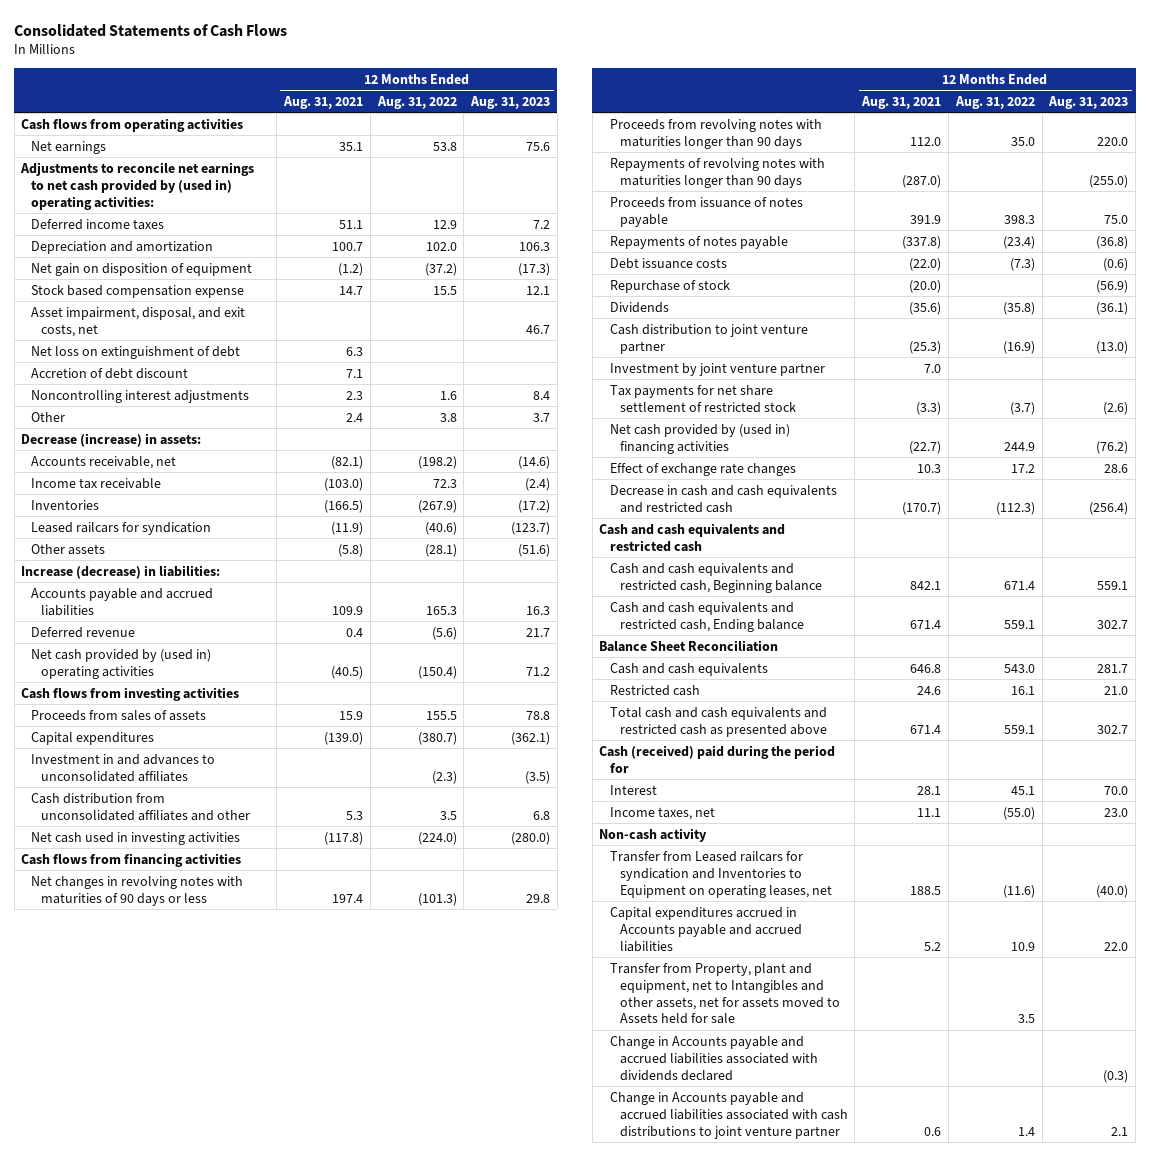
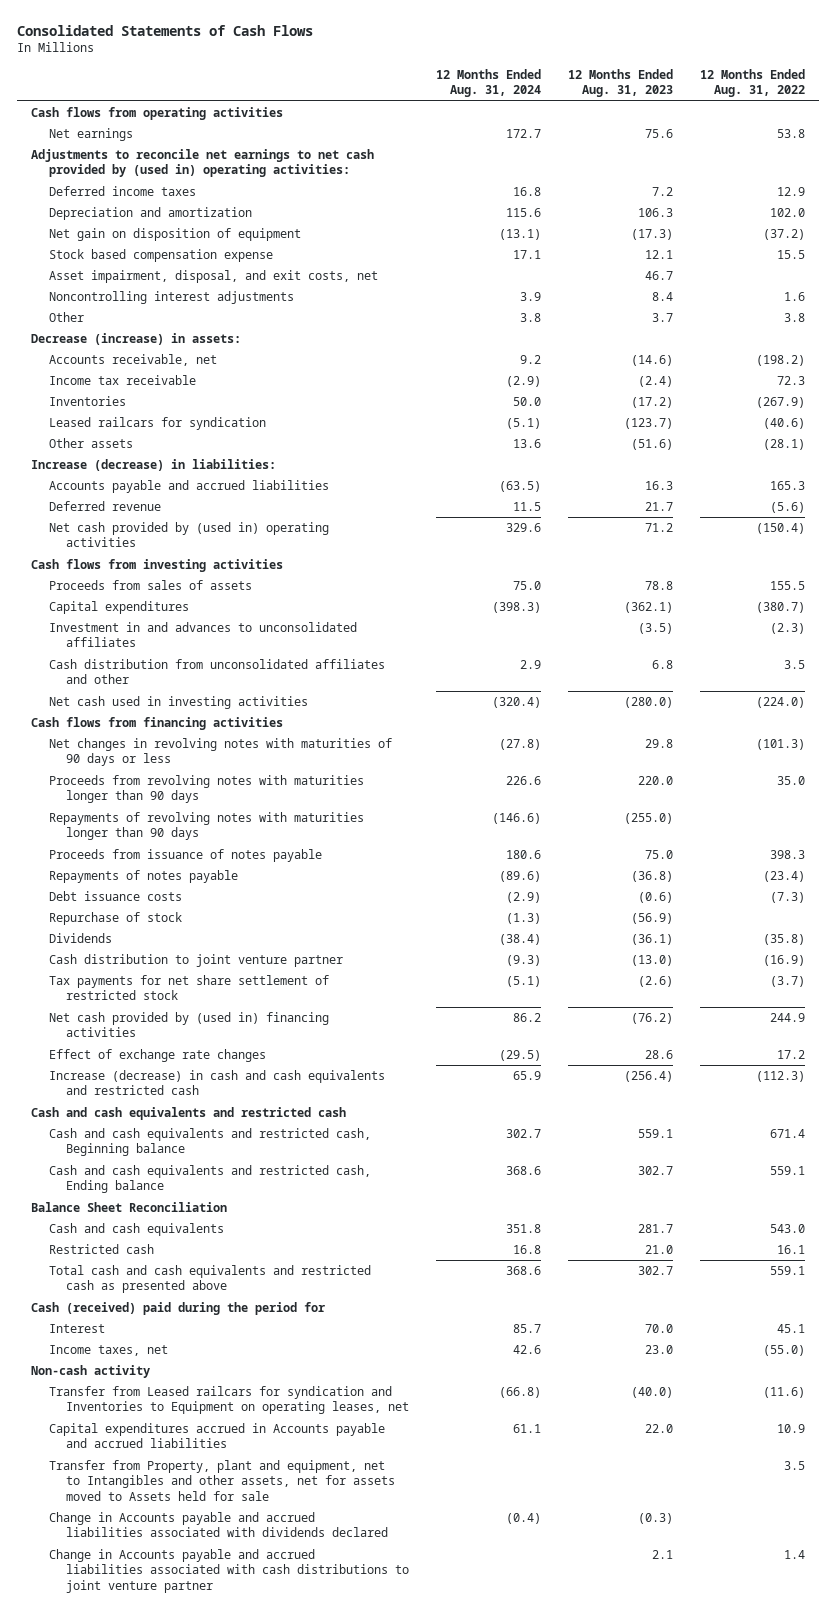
[283,96,364,110] Aug. 31, 2021 -> none
none -> [436,69,542,98] 12 Months Ended Aug. 31, 2024
[31,345,241,359] Net loss on extinguishment of debt -> none
[31,367,189,379] Accretion of debt discount -> none
[609,362,825,376] Investment by joint venture partner -> none
[609,484,837,513] Decrease in cash and cash equivalents and restricted cash -> [48,1070,385,1096] Increase (decrease) in cash and cash equivalents and restricted cash

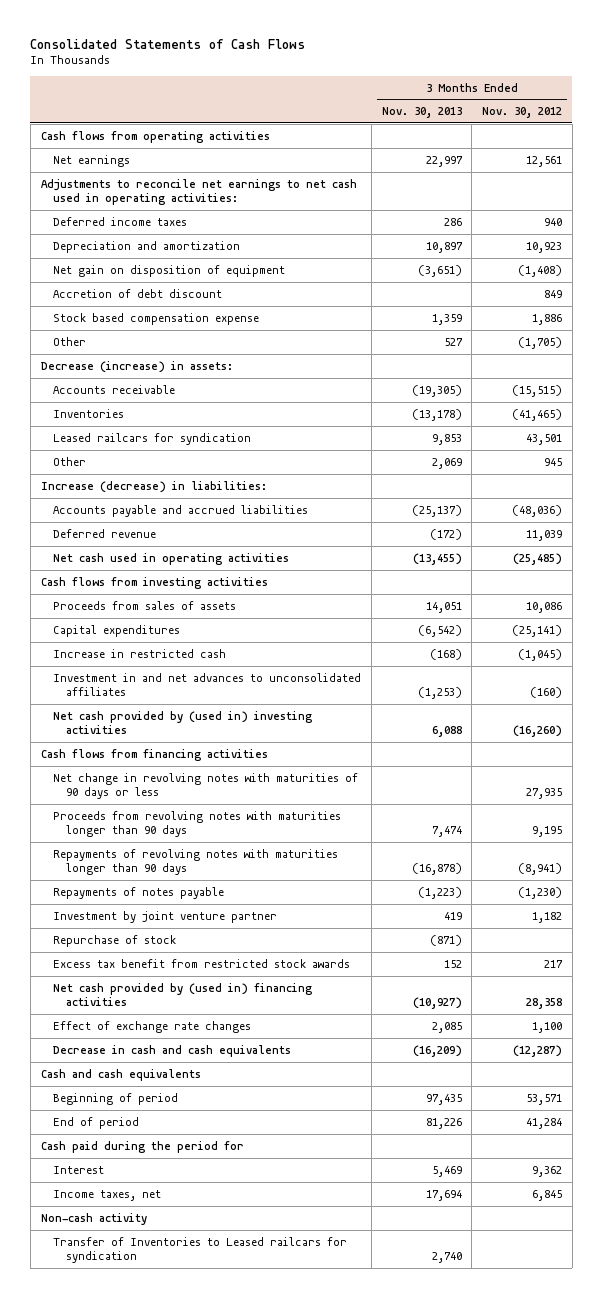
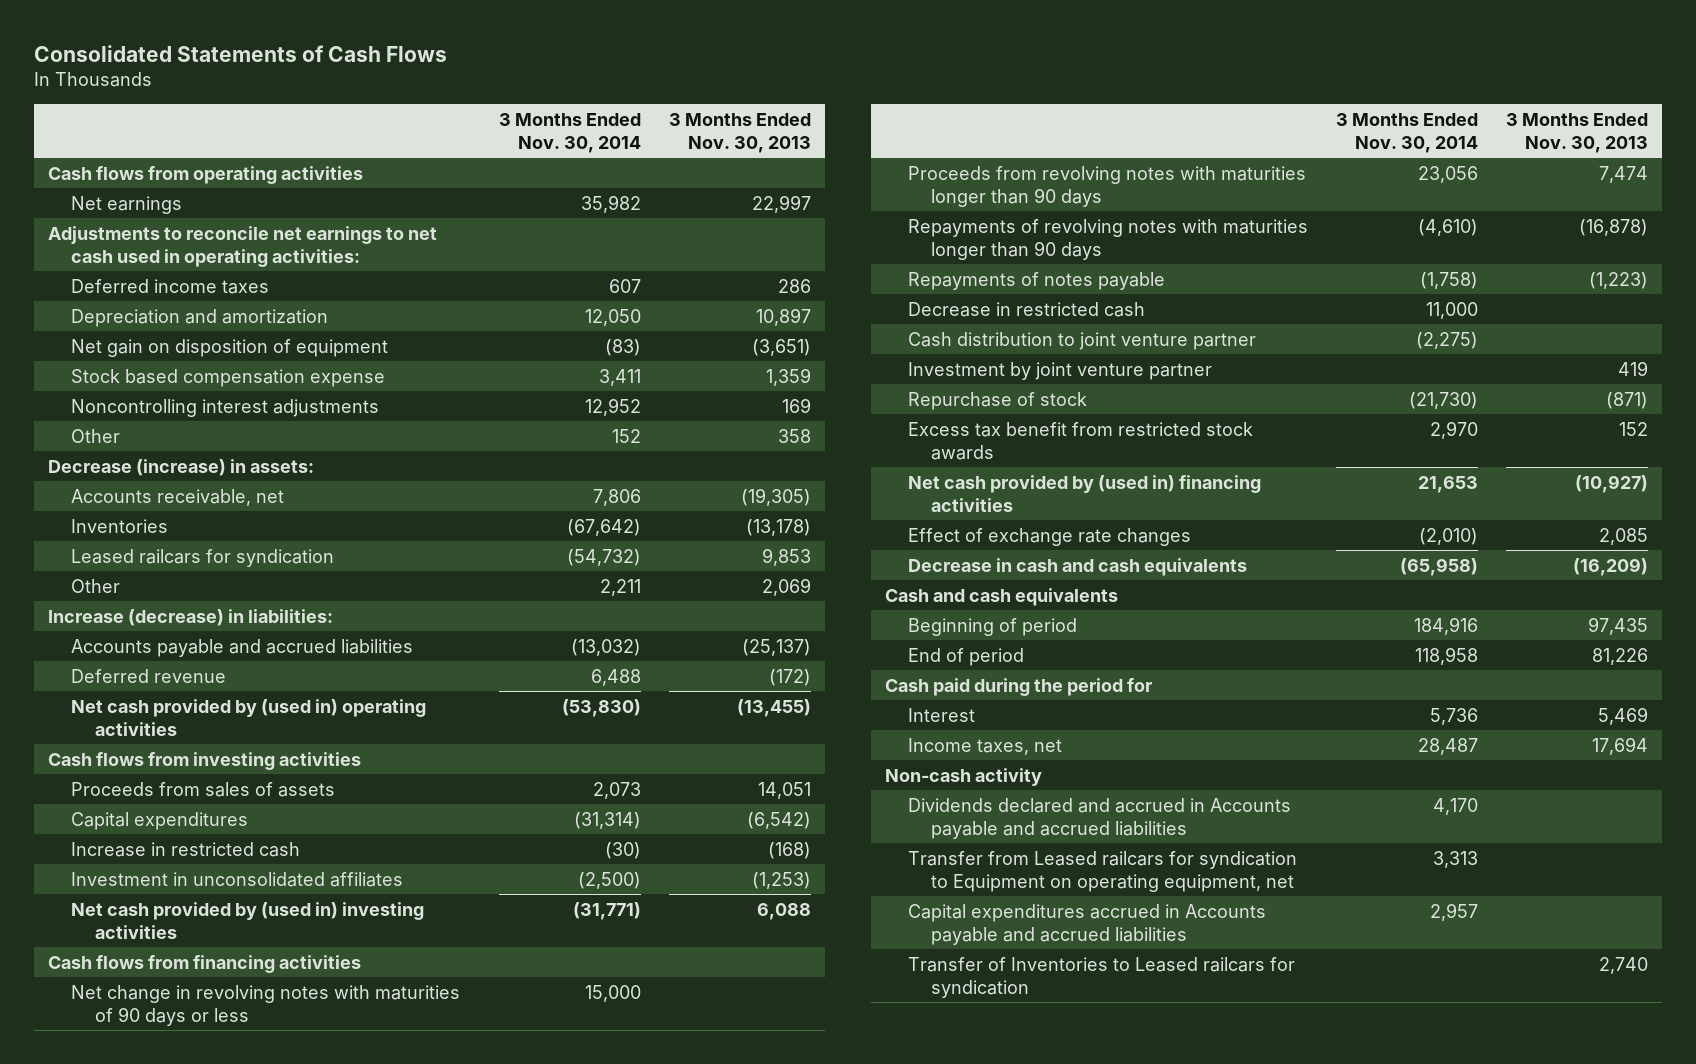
[482,107,563,119] Nov. 30, 2012 -> none
none -> [499,112,642,153] 3 Months Ended Nov. 30, 2014
[53,288,223,298] Accretion of debt discount -> none
none -> [71,398,380,417] Noncontrolling interest adjustments
[443,337,463,346] 527 -> [778,428,812,443] 358
[53,384,176,394] Accounts receivable -> [71,488,285,506] Accounts receivable, net
[53,552,290,565] Net cash used in operating activities -> [71,698,427,736] Net cash provided by (used in) operating activities
[53,672,362,697] Investment in and net advances to unconsolidated affiliates -> [71,871,404,887] Investment in unconsolidated affiliates
none -> [908,301,1146,317] Decrease in restricted cash
none -> [908,331,1257,350] Cash distribution to joint venture partner
none -> [908,797,1292,839] Dividends declared and accrued in Accounts payable and accrued liabilities
none -> [908,850,1298,892] Transfer from Leased railcars for syndication to Equipment on operating equipment, net
none -> [908,903,1267,945] Capital expenditures accrued in Accounts payable and accrued liabilities

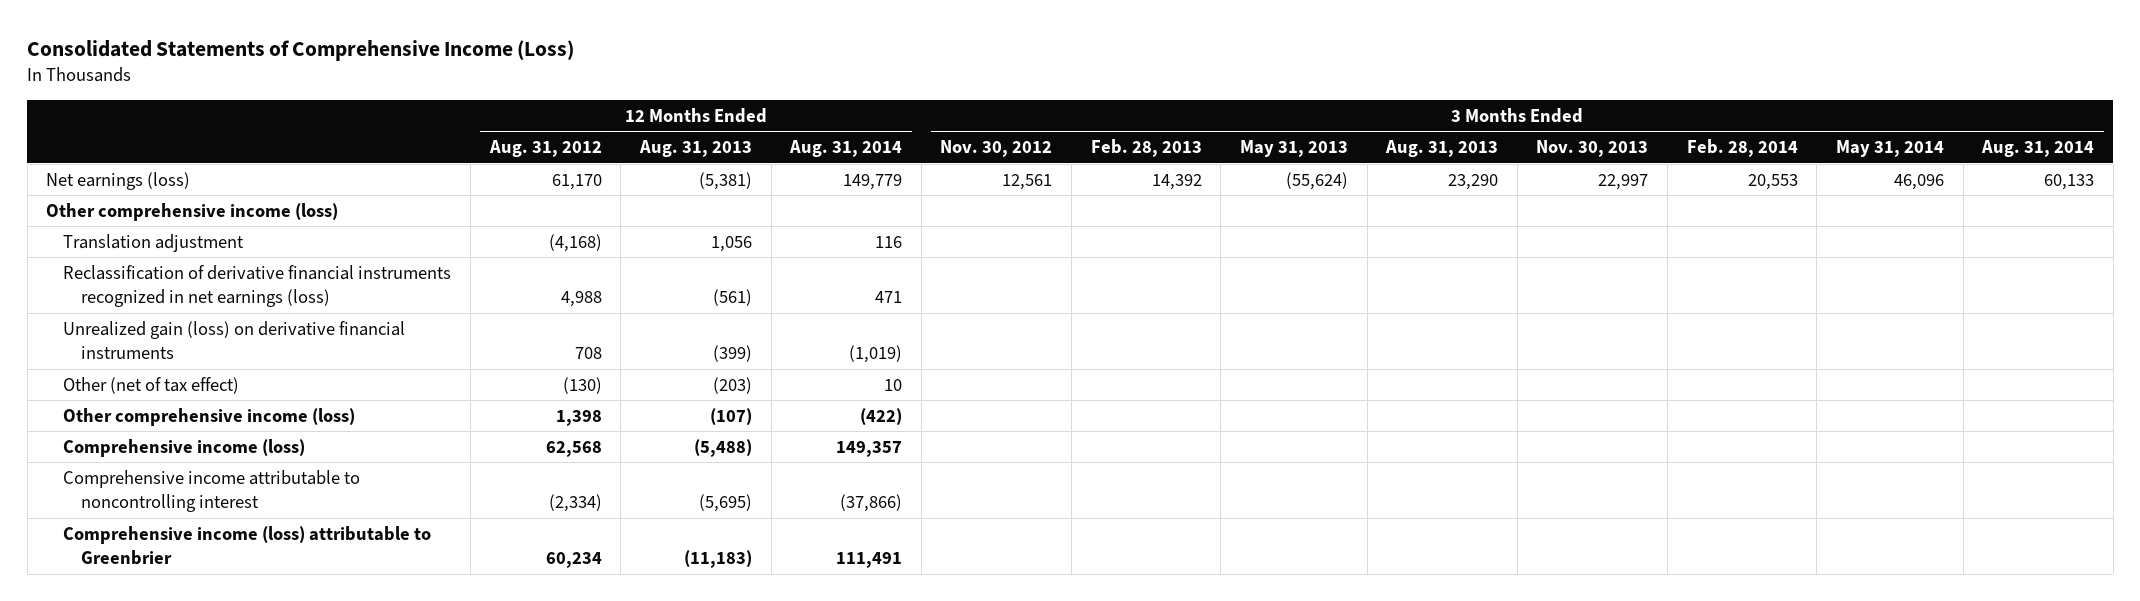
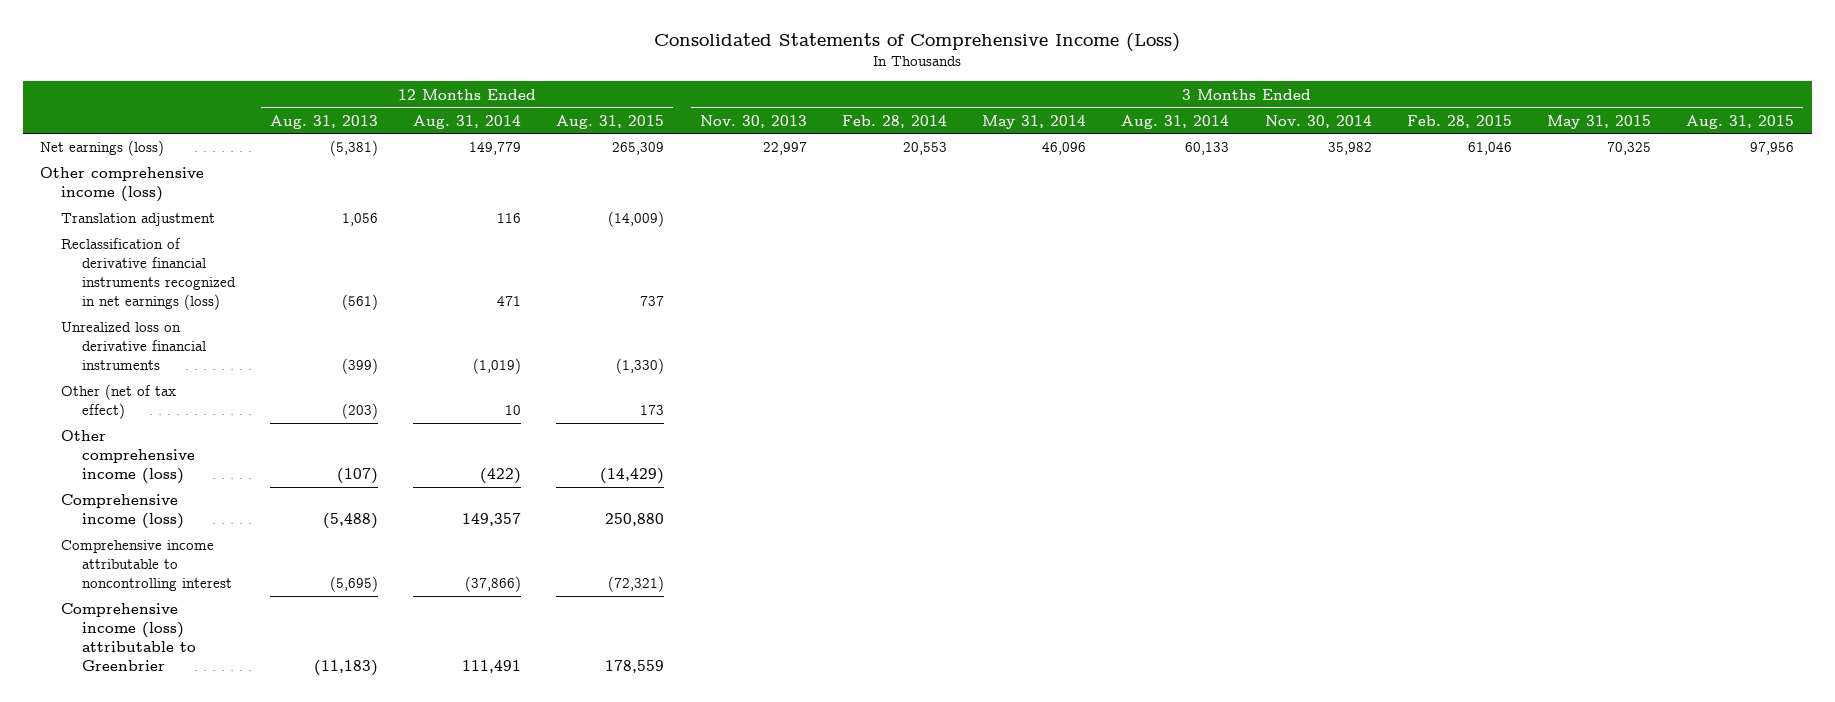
[488,140,602,158] Aug. 31, 2012 -> none
[940,140,1053,158] Nov. 30, 2012 -> none
[1090,139,1202,158] Feb. 28, 2013 -> none
[1239,140,1348,158] May 31, 2013 -> none
[1385,140,1499,158] Aug. 31, 2013 -> none
none -> [556,114,665,129] Aug. 31, 2015
none -> [1264,114,1372,128] Nov. 30, 2014
none -> [1406,114,1512,128] Feb. 28, 2015
none -> [1547,114,1652,129] May 31, 2015
none -> [1686,114,1795,129] Aug. 31, 2015
[63,320,406,359] Unrealized gain (loss) on derivative financial instruments -> [61,322,206,371] Unrealized loss on derivative financial instruments

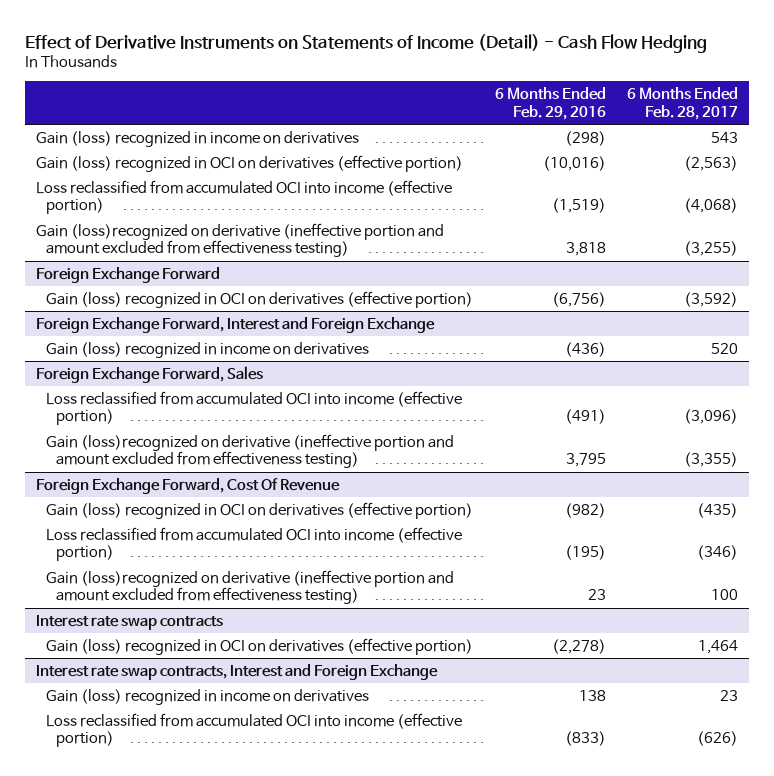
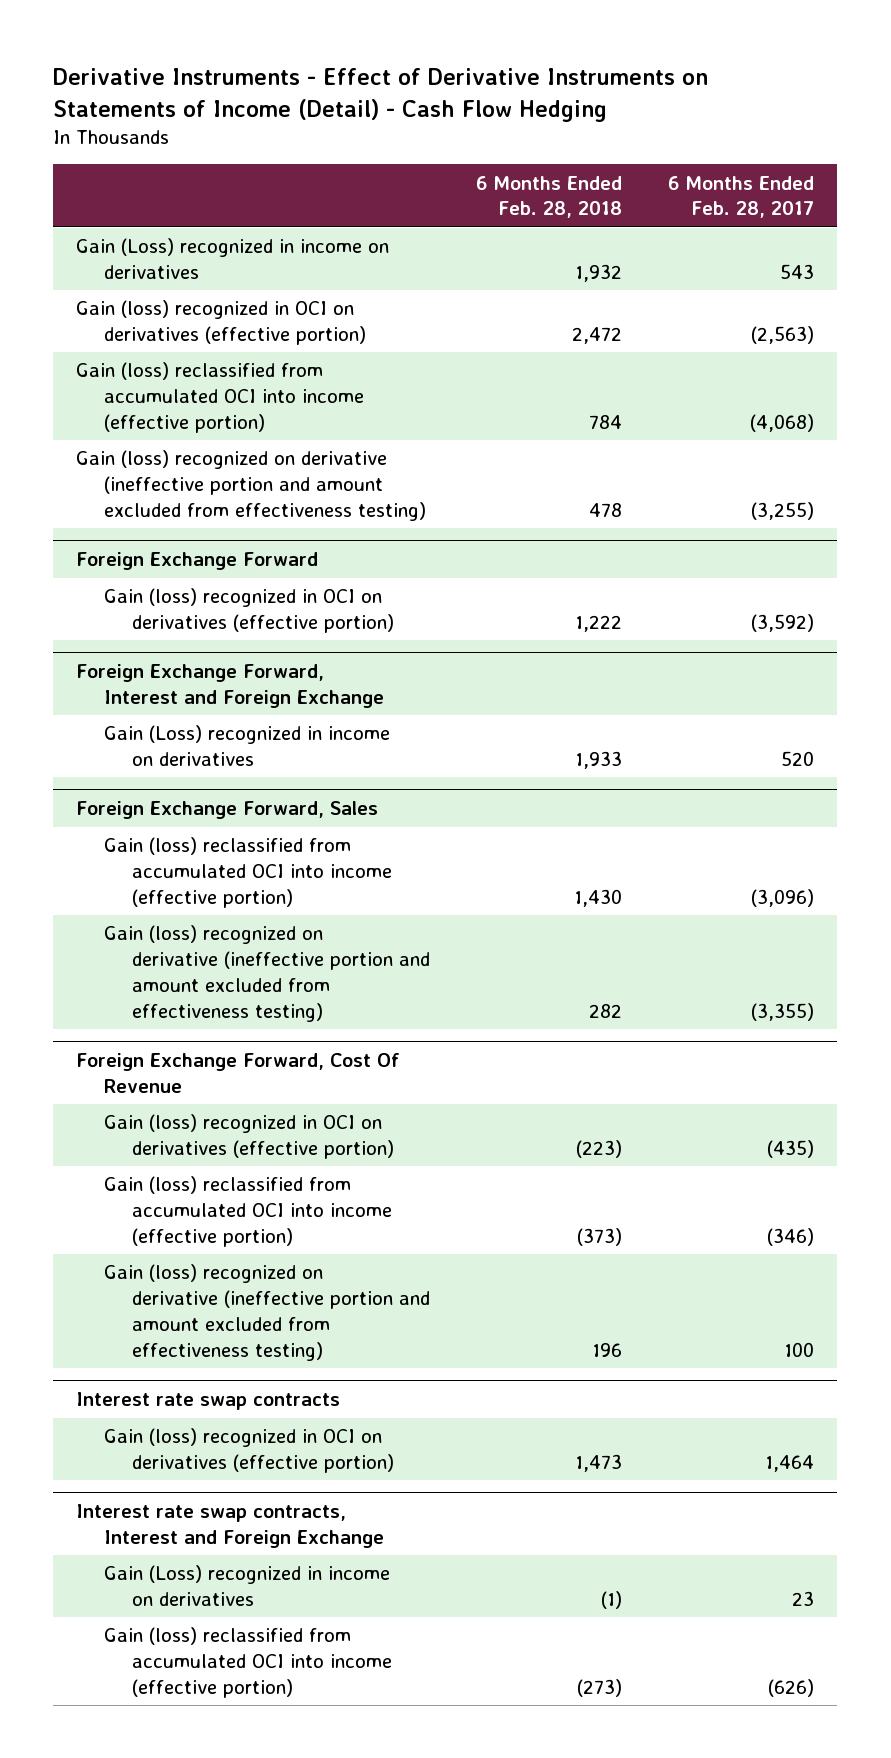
[25,33,708,53] Effect of Derivative Instruments on Statements of Income (Detail) - Cash Flow Hedging -> [53,68,709,122] Derivative Instruments - Effect of Derivative Instruments on Statements of Income (Detail) - Cash Flow Hedging
[494,87,606,120] 6 Months Ended Feb. 29, 2016 -> none
none -> [476,175,623,219] 6 Months Ended Feb. 28, 2018
[36,130,360,147] Gain (loss) recognized in income on derivatives -> [76,238,390,280] Gain (Loss) recognized in income on derivatives
[36,179,453,215] Loss reclassified from accumulated OCI into income (effective portion) -> [76,362,365,433] Gain (loss) reclassified from accumulated OCI into income (effective portion)
[36,222,445,258] Gain (loss)recognized on derivative (ineffective portion and amount excluded from effectiveness testing) -> [76,450,427,521] Gain (loss) recognized on derivative (ineffective portion and amount excluded from effectiveness testing)
[46,341,370,358] Gain (loss) recognized in income on derivatives -> [104,725,391,767] Gain (Loss) recognized in income on derivatives
[46,390,463,426] Loss reclassified from accumulated OCI into income (effective portion) -> [104,837,393,908] Gain (loss) reclassified from accumulated OCI into income (effective portion)
[46,433,455,469] Gain (loss)recognized on derivative (ineffective portion and amount excluded from effectiveness testing) -> [104,925,431,1022] Gain (loss) recognized on derivative (ineffective portion and amount excluded from effectiveness testing)
[46,526,463,562] Loss reclassified from accumulated OCI into income (effective portion) -> [104,1176,393,1247] Gain (loss) reclassified from accumulated OCI into income (effective portion)
[46,569,455,605] Gain (loss)recognized on derivative (ineffective portion and amount excluded from effectiveness testing) -> [104,1264,431,1361] Gain (loss) recognized on derivative (ineffective portion and amount excluded from effectiveness testing)
[46,688,370,705] Gain (loss) recognized in income on derivatives -> [104,1565,391,1607] Gain (Loss) recognized in income on derivatives
[46,712,463,748] Loss reclassified from accumulated OCI into income (effective portion) -> [104,1627,393,1698] Gain (loss) reclassified from accumulated OCI into income (effective portion)

